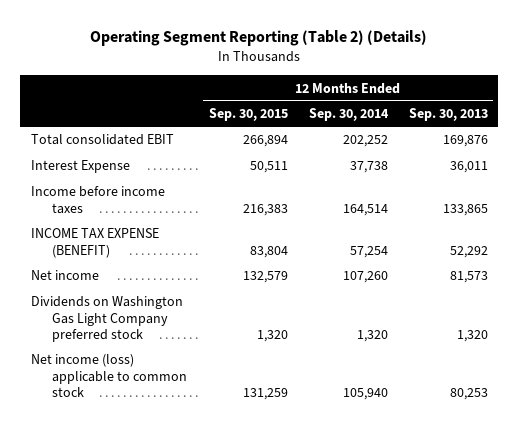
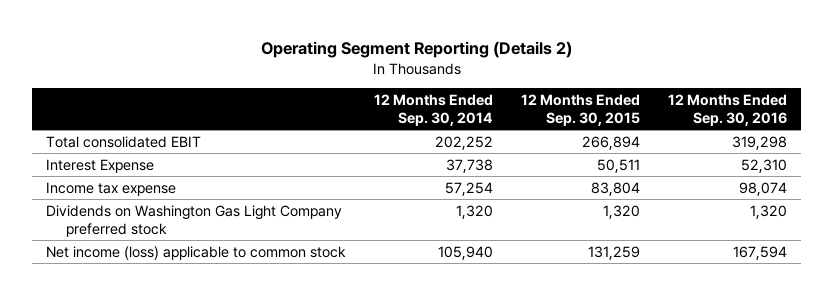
[90,30,428,47] Operating Segment Reporting (Table 2) (Details) -> [260,41,572,59] Operating Segment Reporting (Details 2)
[408,108,488,122] Sep. 30, 2013 -> none
none -> [667,93,787,127] 12 Months Ended Sep. 30, 2016
[30,186,165,214] Income before income taxes -> none
[30,270,99,281] Net income -> none
[30,228,159,258] INCOME TAX EXPENSE (BENEFIT) -> [46,181,177,196] Income tax expense

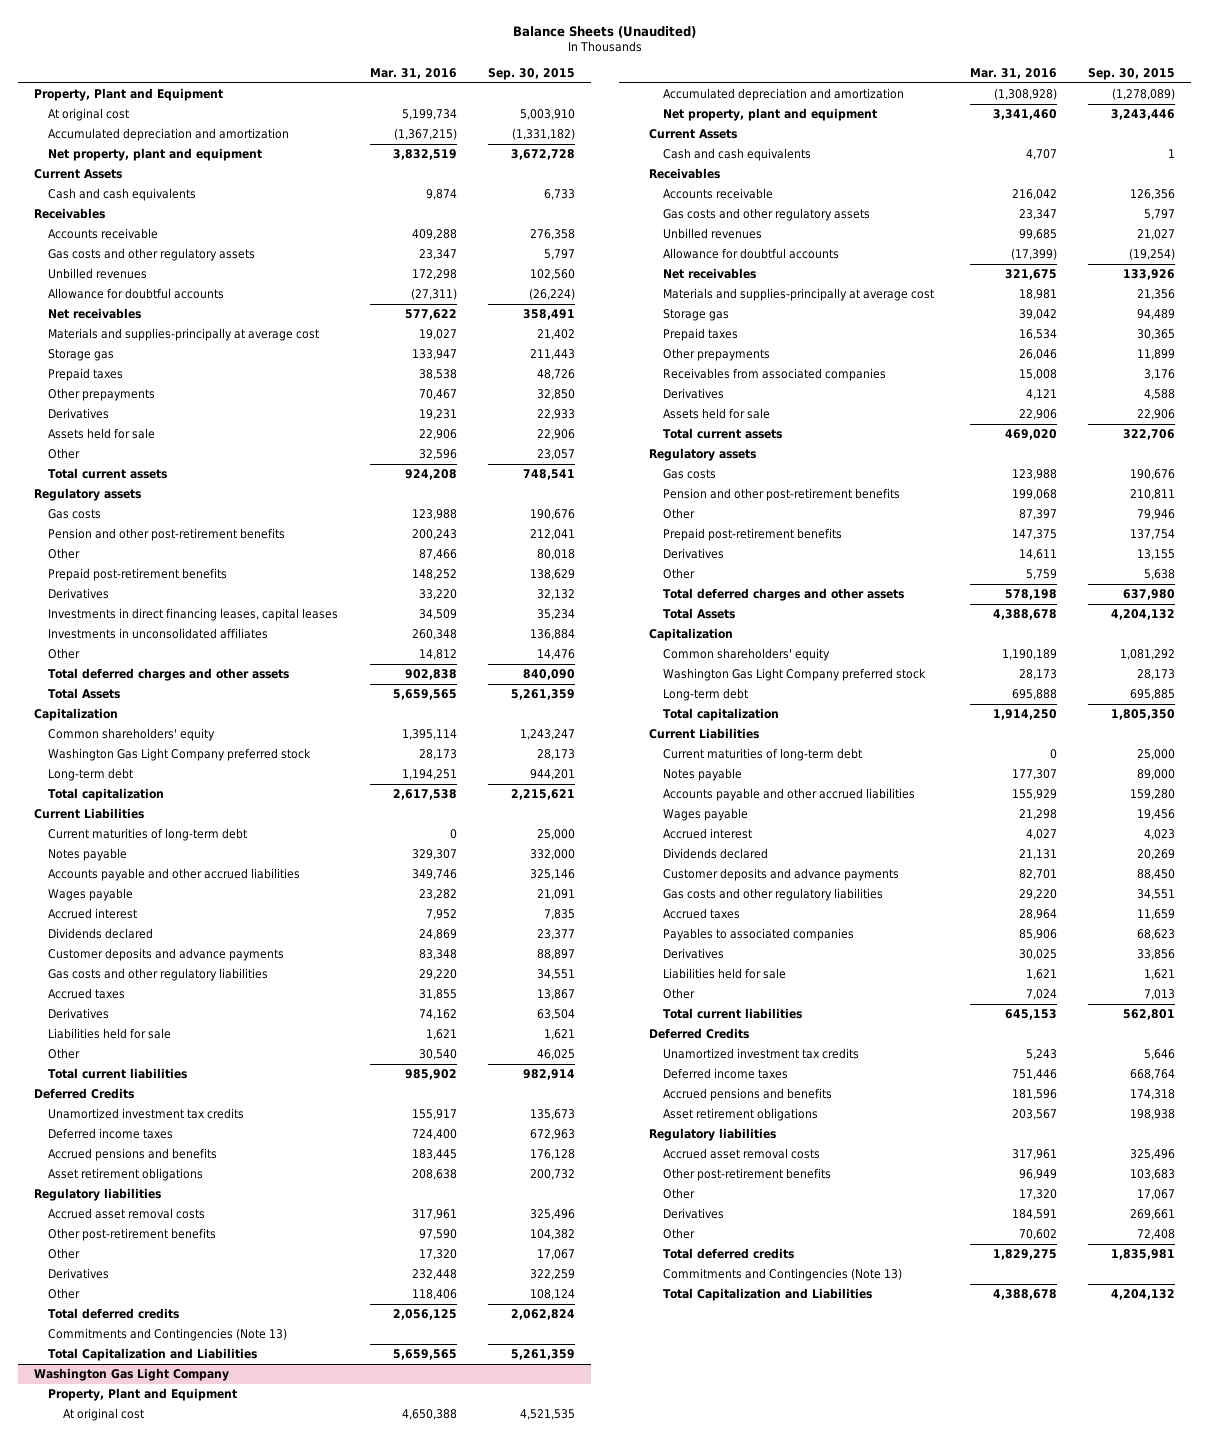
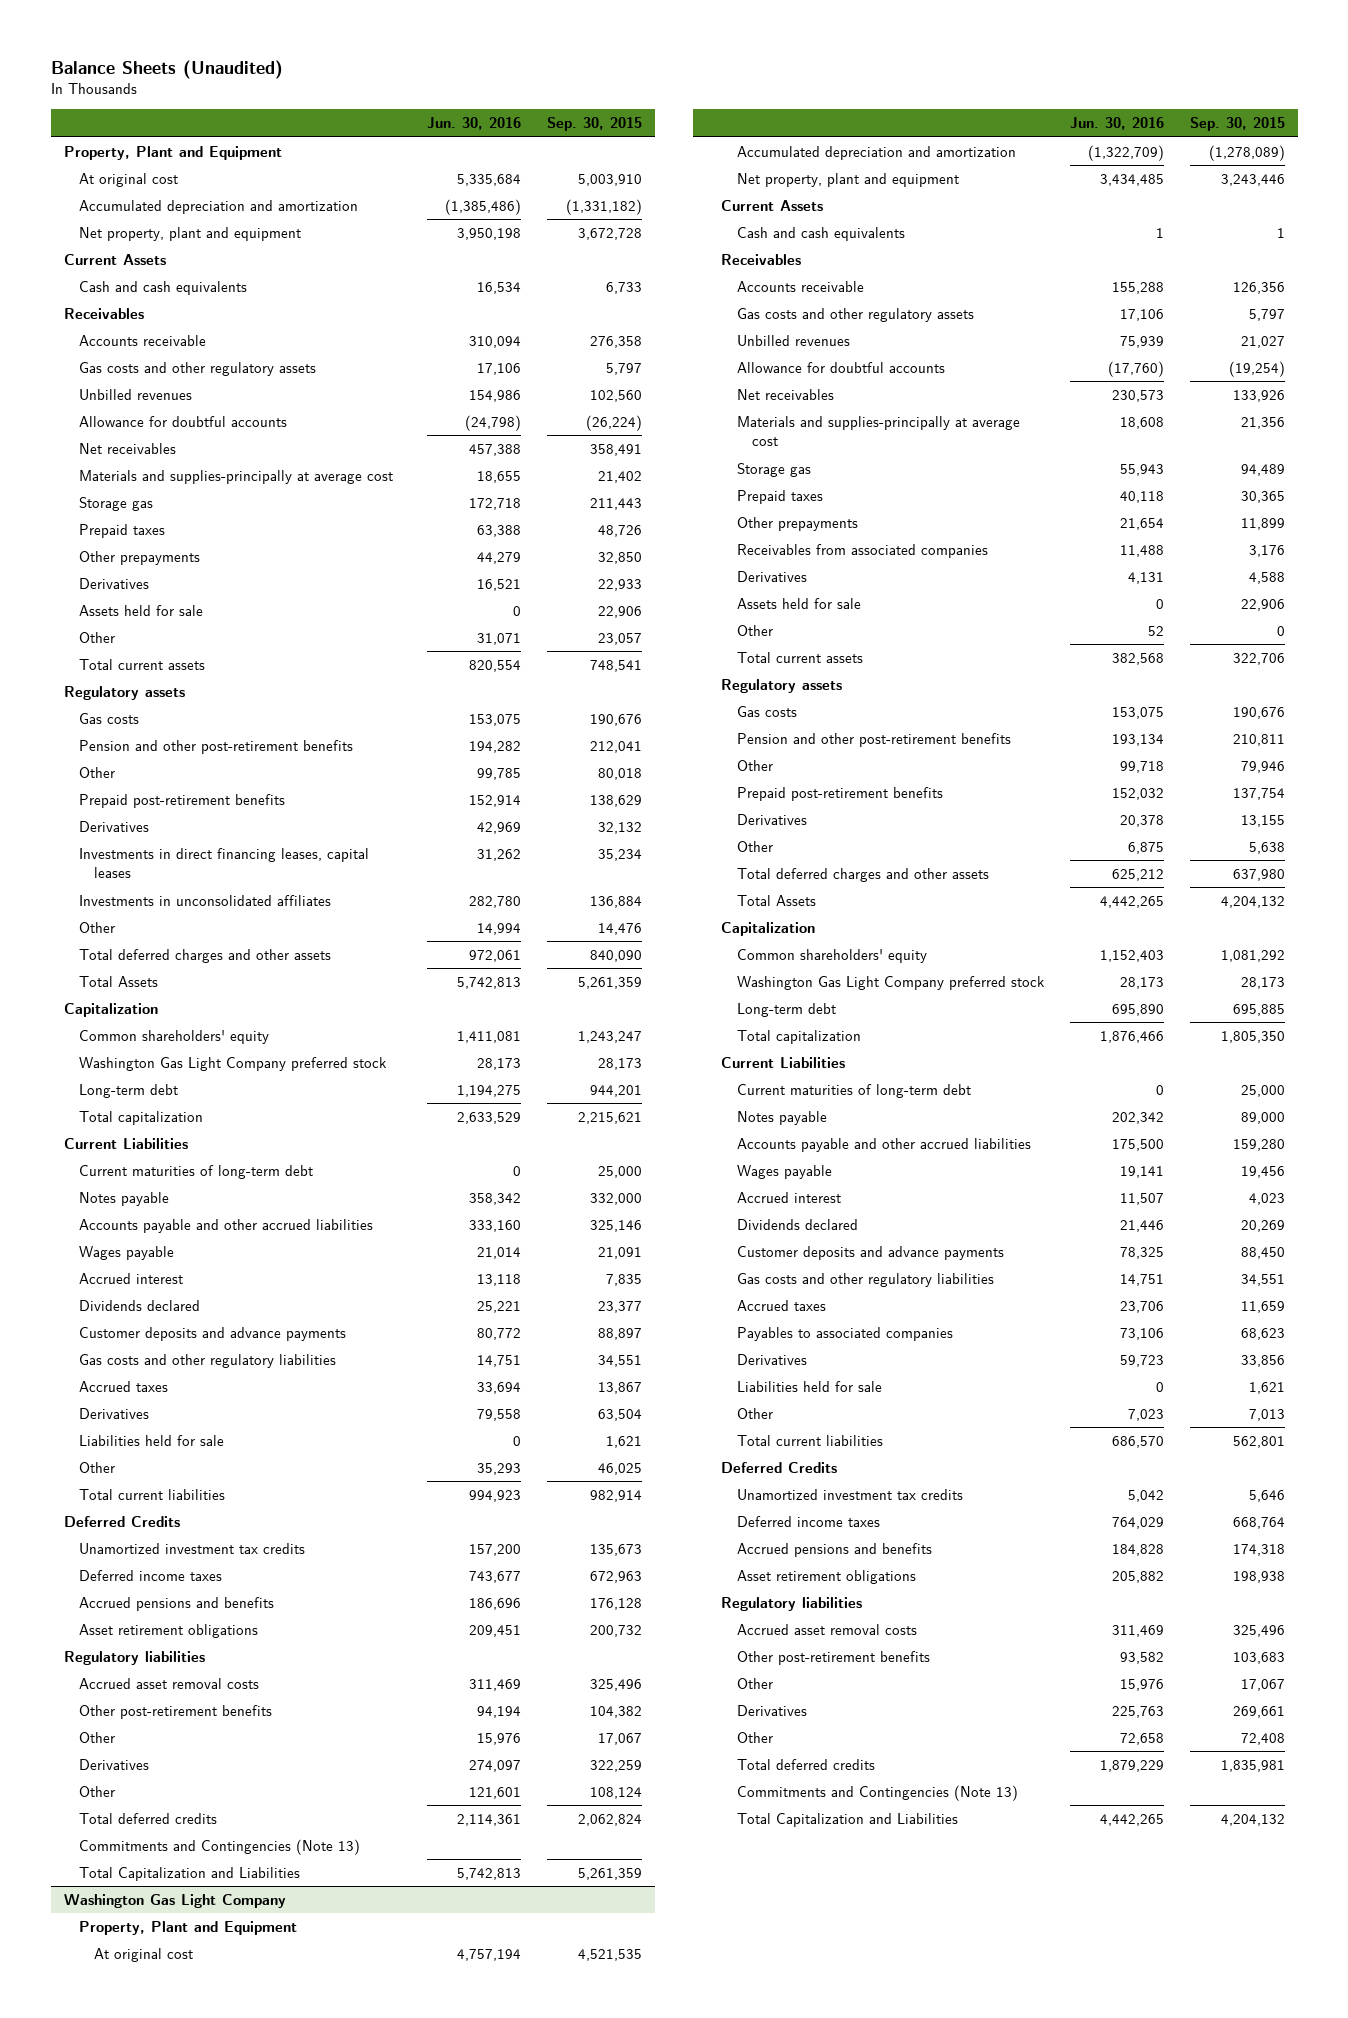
[369,67,457,79] Mar. 31, 2016 -> none
none -> [427,117,522,131] Jun. 30, 2016
none -> [736,624,773,636] Other

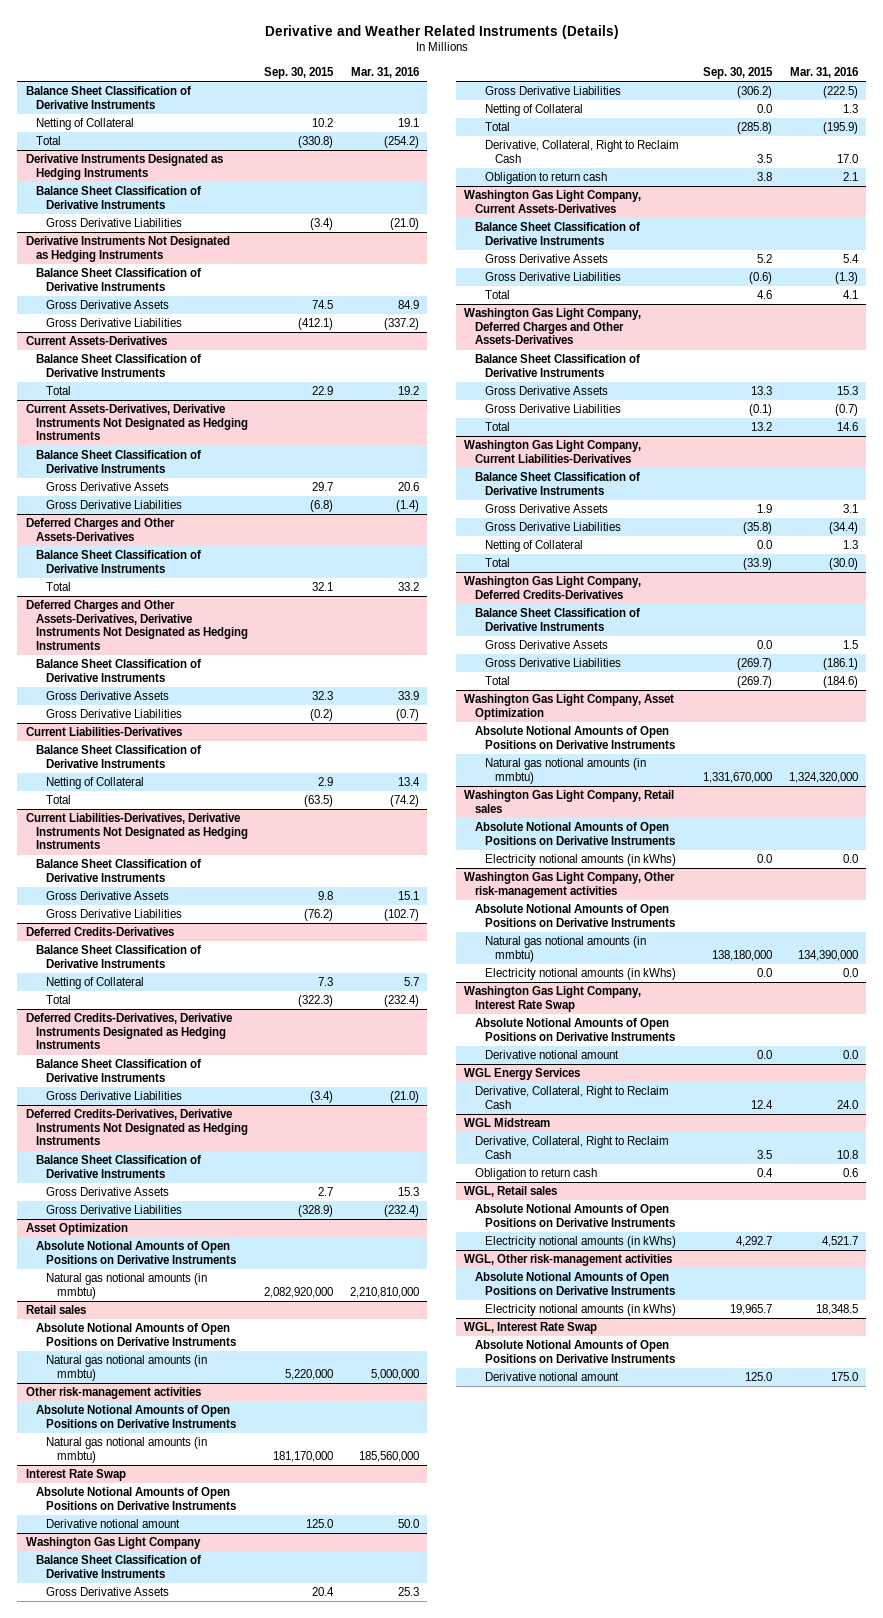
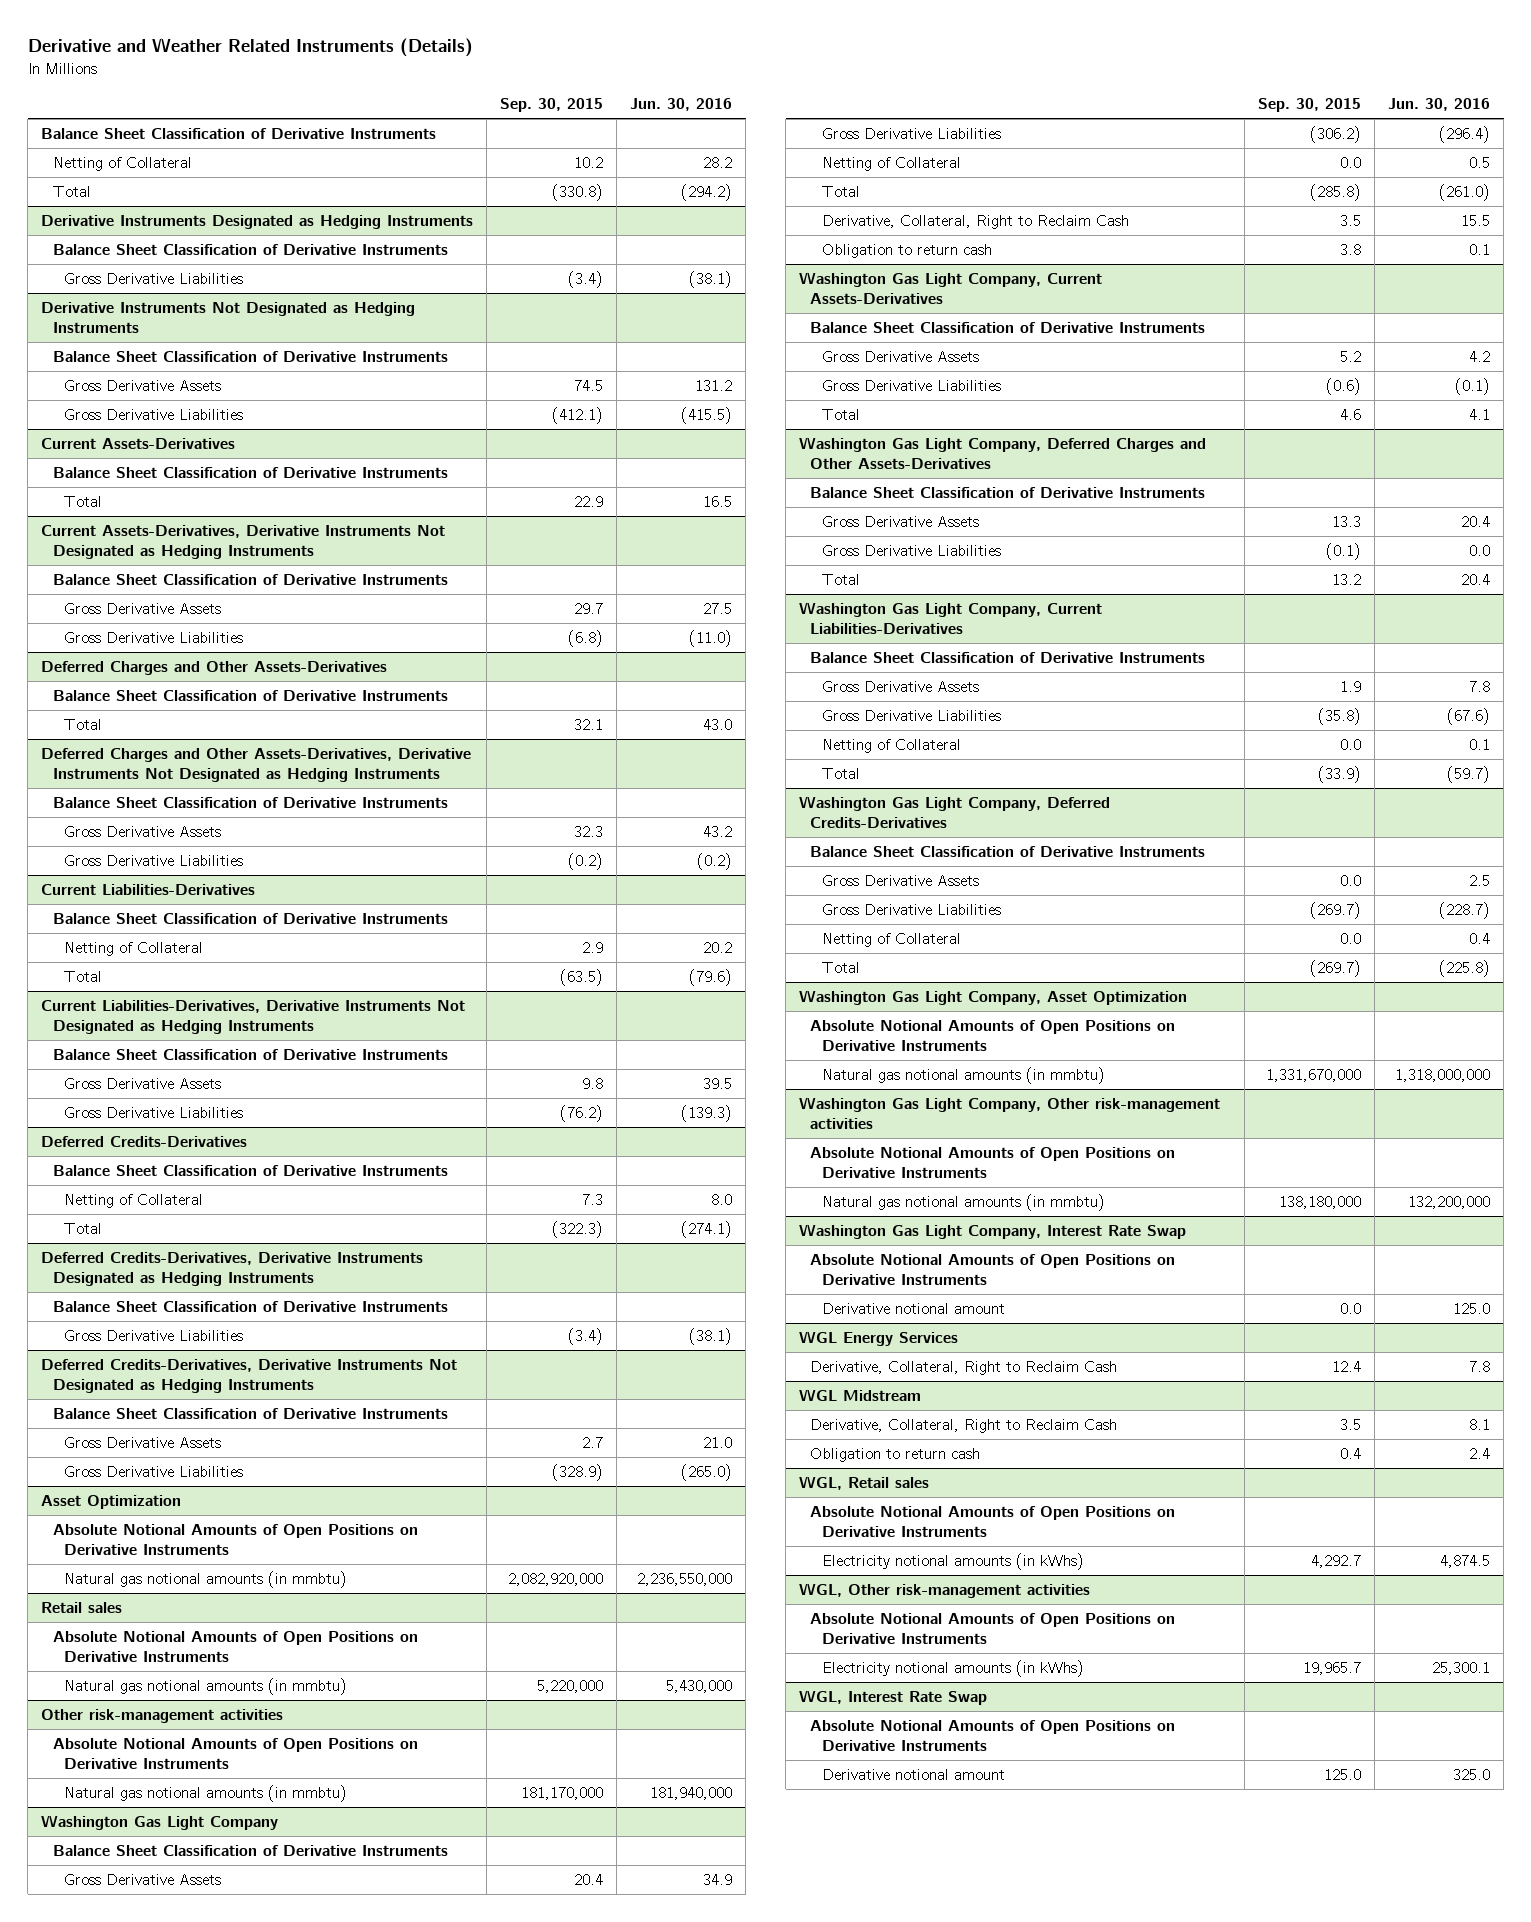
[350,67,419,79] Mar. 31, 2016 -> none
none -> [630,98,733,112] Jun. 30, 2016
[25,1469,126,1482] Interest Rate Swap -> none
[35,1487,237,1510] Absolute Notional Amounts of Open Positions on Derivative Instruments -> none
[46,1519,181,1529] Derivative notional amount -> none
none -> [821,932,961,947] Netting of Collateral
[464,790,675,813] Washington Gas Light Company, Retail sales -> none
[474,822,676,845] Absolute Notional Amounts of Open Positions on Derivative Instruments -> none
[485,854,677,867] Electricity notional amounts (in kWhs) -> none
[485,968,677,981] Electricity notional amounts (in kWhs) -> none

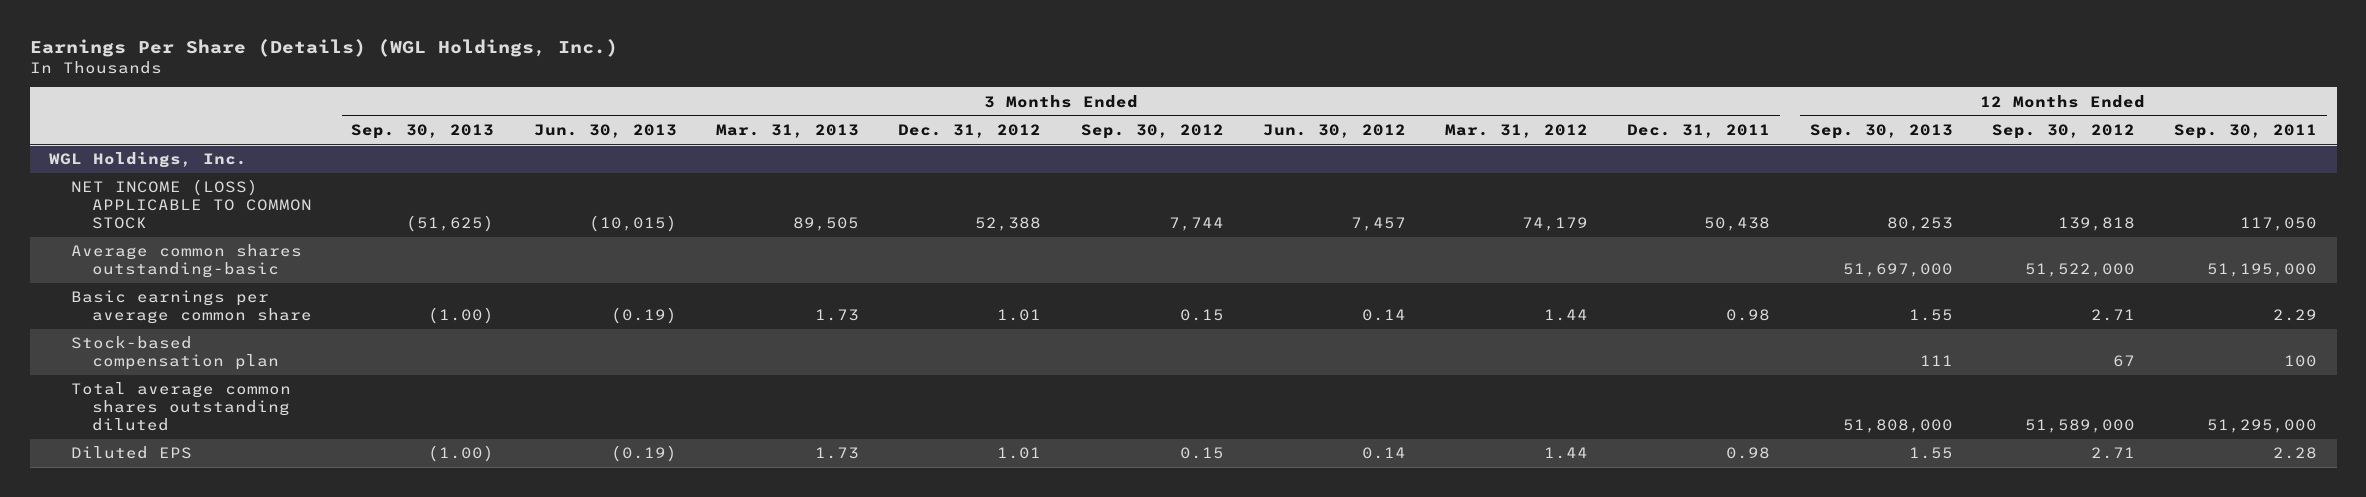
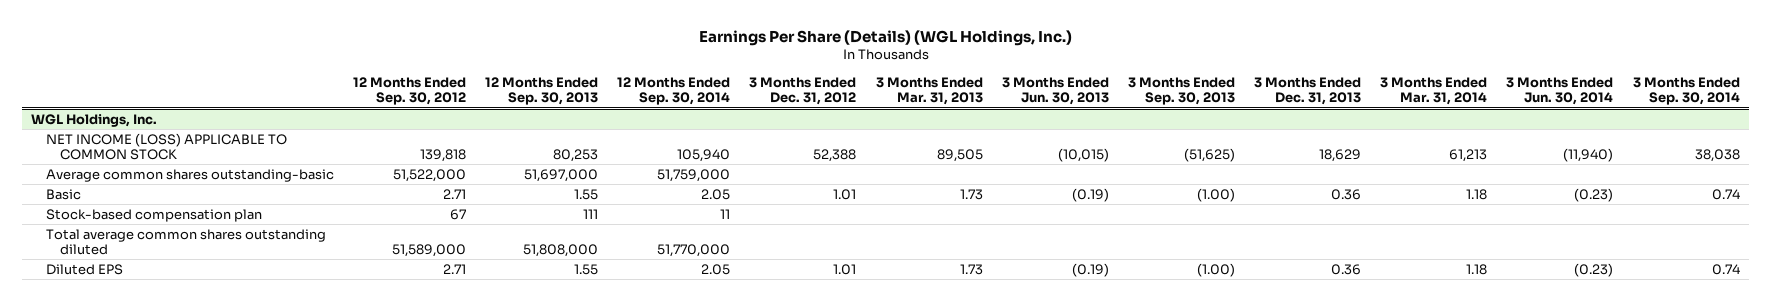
[1080,123,1224,139] Sep. 30, 2012 -> none
[1262,123,1406,138] Jun. 30, 2012 -> none
[1445,123,1589,138] Mar. 31, 2012 -> none
[1627,123,1771,138] Dec. 31, 2011 -> none
[2174,123,2318,139] Sep. 30, 2011 -> none
none -> [617,76,731,106] 12 Months Ended Sep. 30, 2014
none -> [1254,76,1362,106] 3 Months Ended Dec. 31, 2013
none -> [1380,76,1488,106] 3 Months Ended Mar. 31, 2014
none -> [1506,76,1614,106] 3 Months Ended Jun. 30, 2014
none -> [1632,76,1740,106] 3 Months Ended Sep. 30, 2014
[70,290,313,325] Basic earnings per average common share -> [45,188,81,200] Basic

